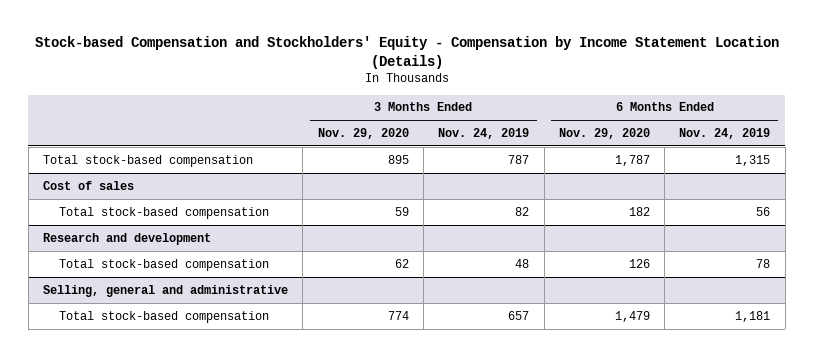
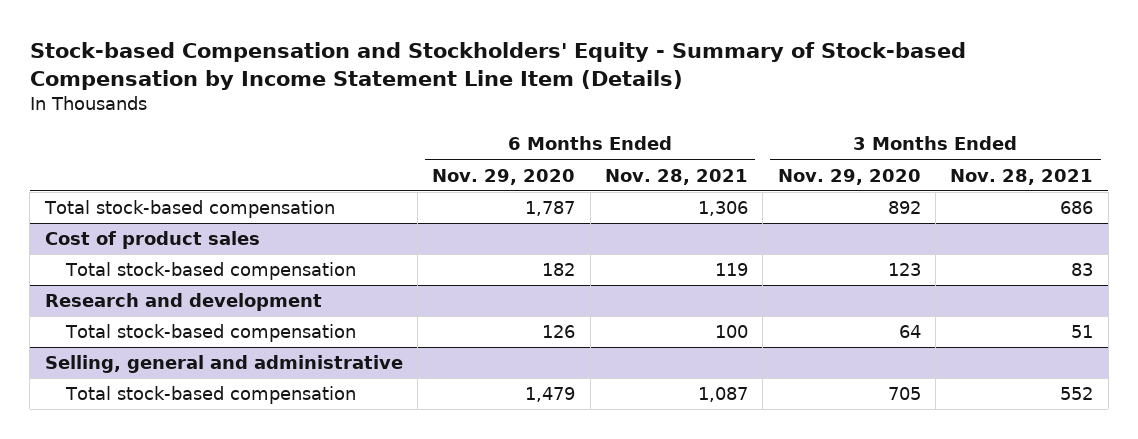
[34,36,779,70] Stock-based Compensation and Stockholders' Equity - Compensation by Income Statement Location (Details) -> [29,41,966,90] Stock-based Compensation and Stockholders' Equity - Summary of Stock-based Compensation by Income Statement Line Item (Details)
[438,127,530,139] Nov. 24, 2019 -> none
[679,127,771,139] Nov. 24, 2019 -> none
none -> [604,168,748,185] Nov. 28, 2021
none -> [950,168,1094,185] Nov. 28, 2021
[387,154,409,164] 895 -> [887,201,921,215] 892
[43,180,135,190] Cost of sales -> [44,231,260,250] Cost of product sales
[394,206,409,216] 59 -> [887,263,921,277] 123
[394,258,409,268] 62 -> [898,325,921,339] 64
[387,310,409,320] 774 -> [887,387,921,401] 705

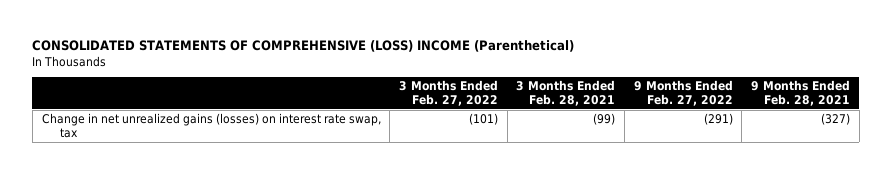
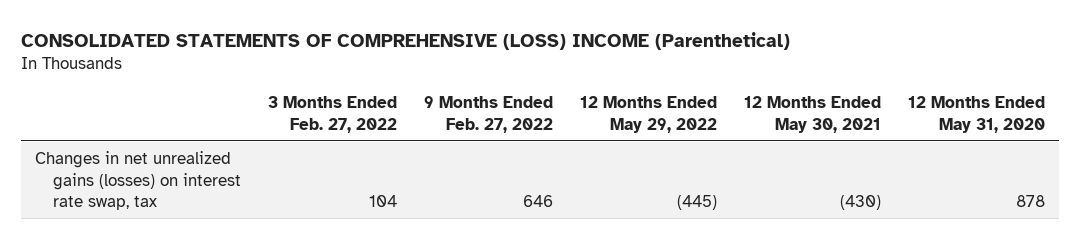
[516,80,616,106] 3 Months Ended Feb. 28, 2021 -> none
[750,80,850,106] 9 Months Ended Feb. 28, 2021 -> none
none -> [580,96,718,133] 12 Months Ended May 29, 2022
none -> [744,96,882,133] 12 Months Ended May 30, 2021
none -> [908,96,1046,133] 12 Months Ended May 31, 2020
[41,113,381,138] Change in net unrealized gains (losses) on interest rate swap, tax -> [34,151,241,211] Changes in net unrealized gains (losses) on interest rate swap, tax
[468,113,498,126] (101) -> [368,195,397,208] 104
[703,113,733,126] (291) -> [522,195,553,208] 646

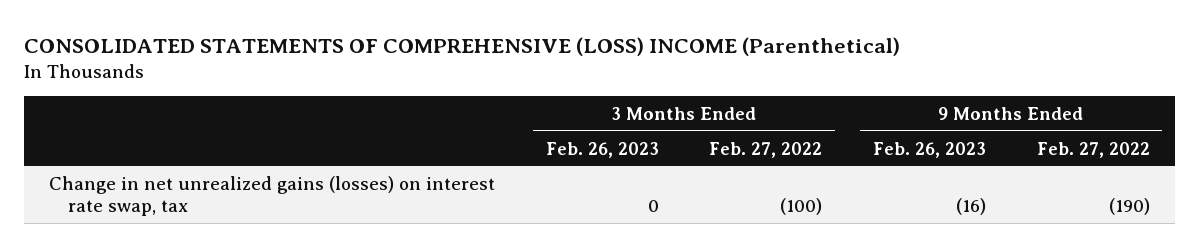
[580,96,718,133] 12 Months Ended May 29, 2022 -> none
[744,96,882,133] 12 Months Ended May 30, 2021 -> none
[908,96,1046,133] 12 Months Ended May 31, 2020 -> none
none -> [545,141,659,158] Feb. 26, 2023
none -> [873,141,987,158] Feb. 26, 2023
[34,151,241,211] Changes in net unrealized gains (losses) on interest rate swap, tax -> [49,175,496,217] Change in net unrealized gains (losses) on interest rate swap, tax
[368,195,397,208] 104 -> [780,198,823,216] (100)
[522,195,553,208] 646 -> [1108,198,1150,216] (190)

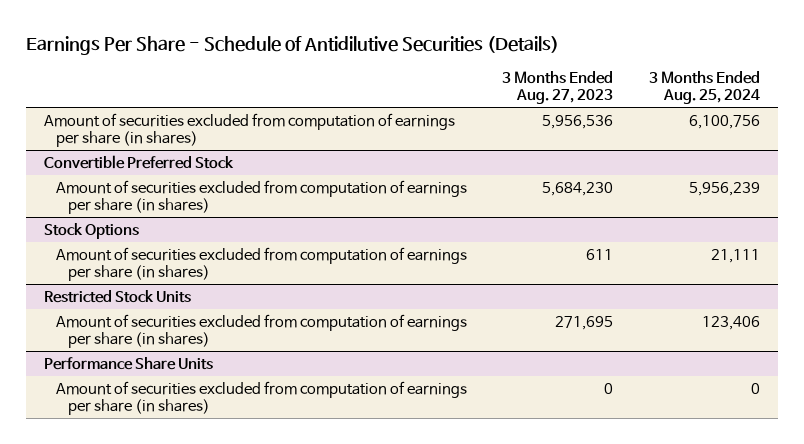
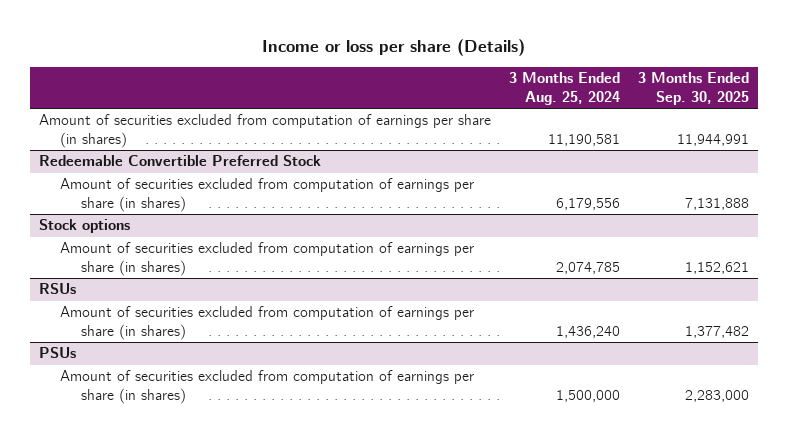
[26,35,560,55] Earnings Per Share - Schedule of Antidilutive Securities (Details) -> [261,39,525,57] Income or loss per share (Details)
[502,70,614,105] 3 Months Ended Aug. 27, 2023 -> none
none -> [637,72,749,105] 3 Months Ended Sep. 30, 2025
[688,114,760,129] 6,100,756 -> [547,134,620,147] 11,190,581
[44,154,235,169] Convertible Preferred Stock -> [38,155,321,167] Redeemable Convertible Preferred Stock
[688,181,760,196] 5,956,239 -> [555,198,620,211] 6,179,556
[44,222,140,239] Stock Options -> [38,219,130,234] Stock options
[710,248,760,263] 21,111 -> [555,262,620,275] 2,074,785
[44,289,192,303] Restricted Stock Units -> [38,283,76,295] RSUs
[701,315,760,330] 123,406 -> [555,326,620,339] 1,436,240
[44,356,214,370] Performance Share Units -> [38,347,76,359] PSUs
[750,382,760,394] 0 -> [555,390,620,403] 1,500,000

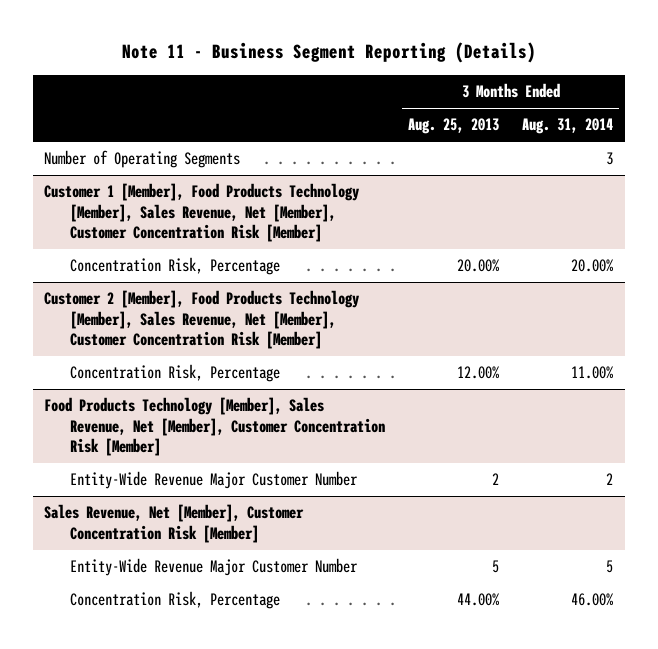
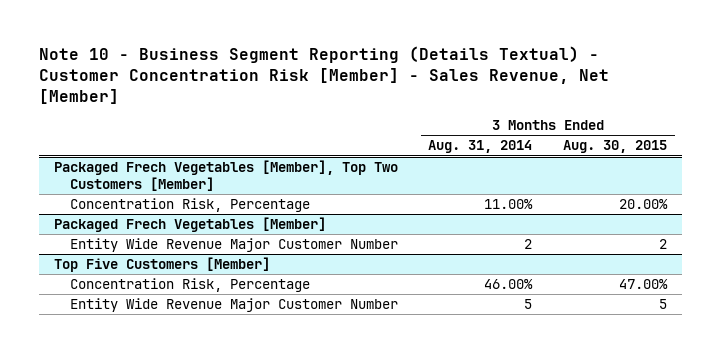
[121,42,536,64] Note 11 - Business Segment Reporting (Details) -> [38,45,609,104] Note 10 - Business Segment Reporting (Details Textual) - Customer Concentration Risk [Member] - Sales Revenue, Net [Member]
[407,118,499,135] Aug. 25, 2013 -> none
none -> [562,140,667,154] Aug. 30, 2015
[44,150,241,169] Number of Operating Segments -> none
[44,183,360,243] Customer 1 [Member], Food Products Technology [Member], Sales Revenue, Net [Member], Customer Concentration Risk [Member] -> none
[69,257,280,276] Concentration Risk, Percentage -> none
[44,290,360,350] Customer 2 [Member], Food Products Technology [Member], Sales Revenue, Net [Member], Customer Concentration Risk [Member] -> none
none -> [53,160,398,191] Packaged Frech Vegetables [Member], Top Two Customers [Member]
[44,397,385,457] Food Products Technology [Member], Sales Revenue, Net [Member], Customer Concentration Risk [Member] -> none
[44,504,305,543] Sales Revenue, Net [Member], Customer Concentration Risk [Member] -> none
[69,558,358,577] Entity-Wide Revenue Major Customer Number -> none
none -> [53,217,326,233] Packaged Frech Vegetables [Member]
[69,471,358,490] Entity-Wide Revenue Major Customer Number -> [69,238,398,253] Entity Wide Revenue Major Customer Number
none -> [53,257,270,273] Top Five Customers [Member]
none -> [69,298,398,313] Entity Wide Revenue Major Customer Number

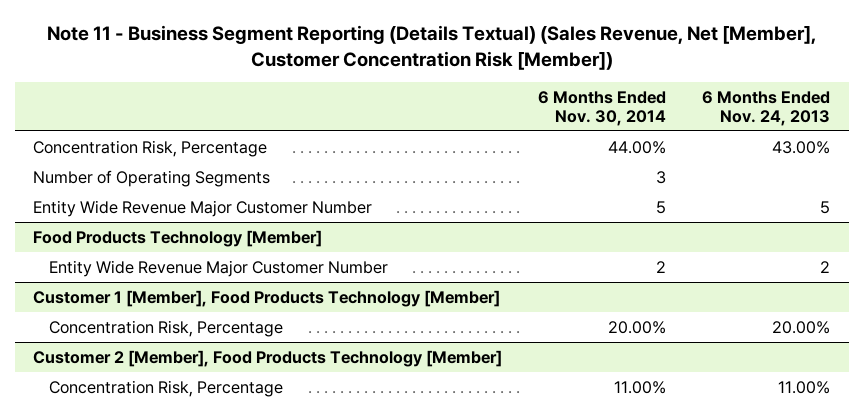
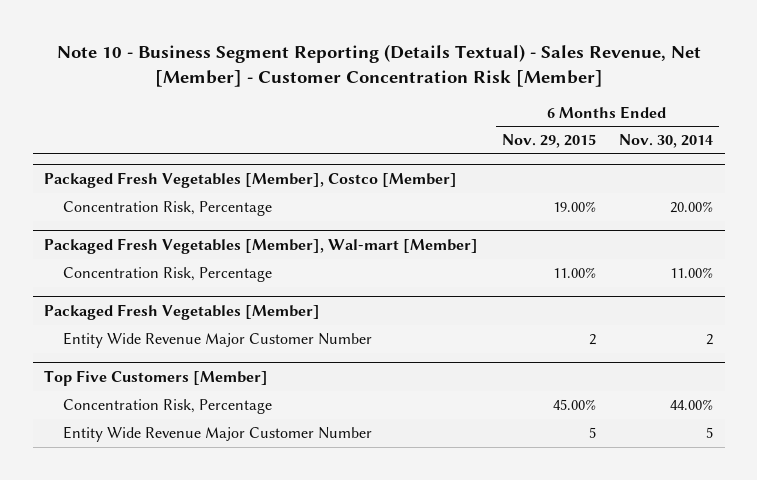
[46,25,816,70] Note 11 - Business Segment Reporting (Details Textual) (Sales Revenue, Net [Member], Customer Concentration Risk [Member]) -> [56,43,701,87] Note 10 - Business Segment Reporting (Details Textual) - Sales Revenue, Net [Member] - Customer Concentration Risk [Member]
[702,90,831,126] 6 Months Ended Nov. 24, 2013 -> none
none -> [501,134,596,149] Nov. 29, 2015
[33,139,268,157] Concentration Risk, Percentage -> none
[33,169,271,187] Number of Operating Segments -> none
[33,199,373,217] Entity Wide Revenue Major Customer Number -> none
[33,229,323,247] Food Products Technology [Member] -> none
[49,259,389,277] Entity Wide Revenue Major Customer Number -> none
[33,289,501,307] Customer 1 [Member], Food Products Technology [Member] -> none
none -> [44,171,458,188] Packaged Fresh Vegetables [Member], Costco [Member]
[33,349,503,367] Customer 2 [Member], Food Products Technology [Member] -> none
none -> [44,237,479,254] Packaged Fresh Vegetables [Member], Wal-mart [Member]
none -> [44,303,321,320] Packaged Fresh Vegetables [Member]
none -> [62,332,372,349] Entity Wide Revenue Major Customer Number
none -> [44,369,269,386] Top Five Customers [Member]
none -> [62,399,272,415] Concentration Risk, Percentage
none -> [62,426,372,443] Entity Wide Revenue Major Customer Number

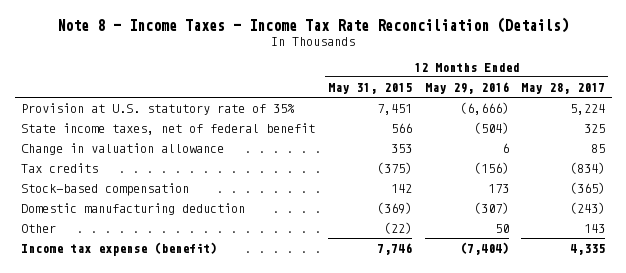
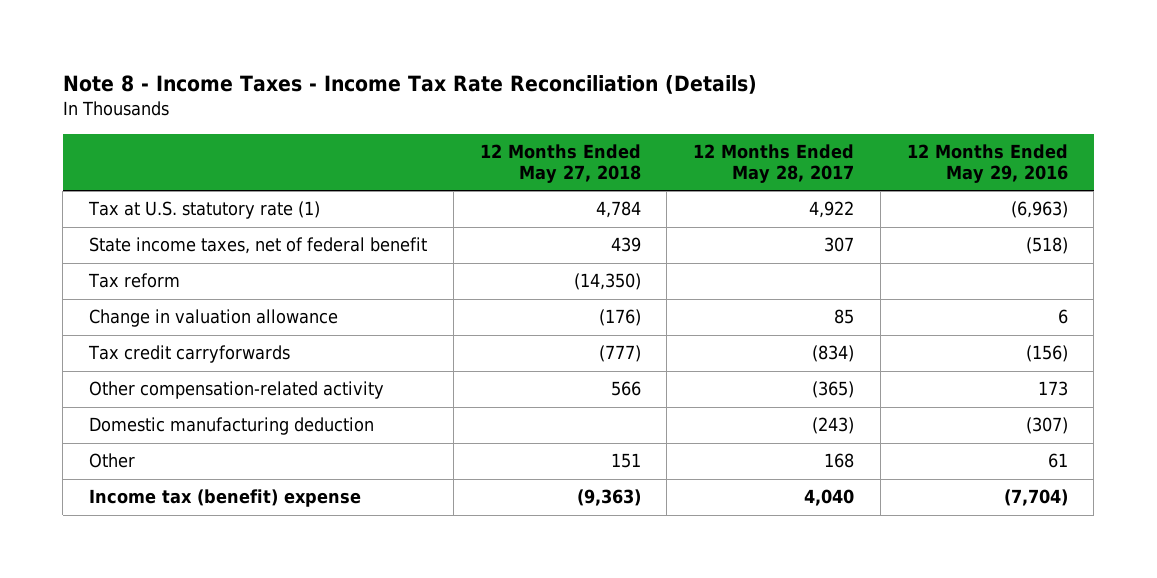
[327,82,412,94] May 31, 2015 -> none
none -> [479,144,641,184] 12 Months Ended May 27, 2018
[21,103,296,116] Provision at U.S. statutory rate of 35% -> [88,201,321,220] Tax at U.S. statutory rate (1)
[459,102,509,116] (6,666) -> [1010,201,1068,219] (6,963)
[570,104,606,116] 5,224 -> [809,201,855,219] 4,922
[473,122,509,135] (504) -> [1025,237,1068,255] (518)
[584,124,606,134] 325 -> [824,237,855,253] 307
none -> [88,273,181,289] Tax reform
[21,163,99,174] Tax credits -> [88,345,291,364] Tax credit carryforwards
[21,183,190,197] Stock-based compensation -> [89,381,385,400] Other compensation-related activity
[494,224,509,234] 50 -> [1047,453,1068,469] 61
[584,224,606,234] 143 -> [824,453,855,469] 168
[21,242,218,257] Income tax expense (benefit) -> [89,489,362,508] Income tax (benefit) expense
[459,242,509,256] (7,404) -> [1003,489,1068,507] (7,704)
[570,244,606,256] 4,335 -> [804,489,855,507] 4,040

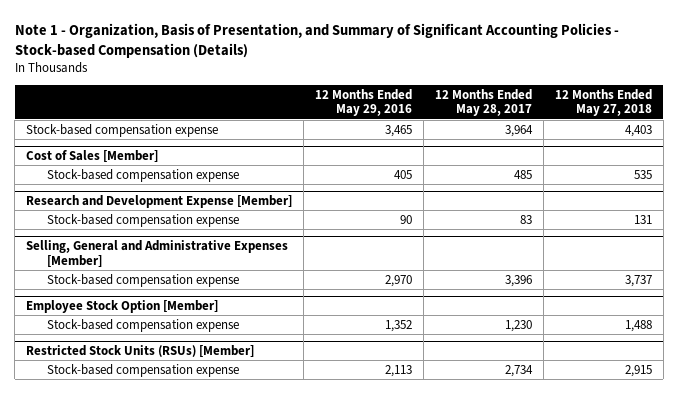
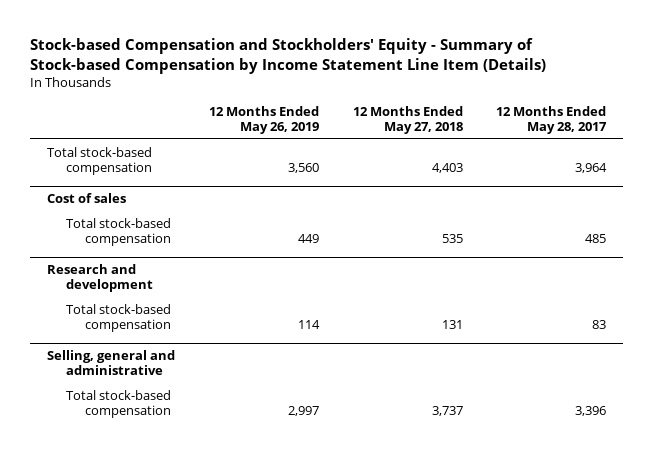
[14,22,619,58] Note 1 - Organization, Basis of Presentation, and Summary of Significant Accounting Policies - Stock-based Compensation (Details) -> [30,37,547,74] Stock-based Compensation and Stockholders' Equity - Summary of Stock-based Compensation by Income Statement Line Item (Details)
[315,88,413,117] 12 Months Ended May 29, 2016 -> none
none -> [208,105,319,135] 12 Months Ended May 26, 2019
[26,300,219,314] Employee Stock Option [Member] -> none
[46,318,239,332] Stock-based compensation expense -> none
[26,345,255,358] Restricted Stock Units (RSUs) [Member] -> none
[46,363,239,377] Stock-based compensation expense -> none
[26,123,219,137] Stock-based compensation expense -> [47,146,153,175] Total stock-based compensation
[26,150,159,163] Cost of Sales [Member] -> [47,193,127,204] Cost of sales
[46,168,239,182] Stock-based compensation expense -> [66,217,172,246] Total stock-based compensation
[26,195,293,209] Research and Development Expense [Member] -> [47,264,154,293] Research and development
[46,213,239,227] Stock-based compensation expense -> [66,303,172,332] Total stock-based compensation
[26,240,289,267] Selling, General and Administrative Expenses [Member] -> [47,350,176,376] Selling, general and administrative
[46,273,239,287] Stock-based compensation expense -> [66,389,172,418] Total stock-based compensation

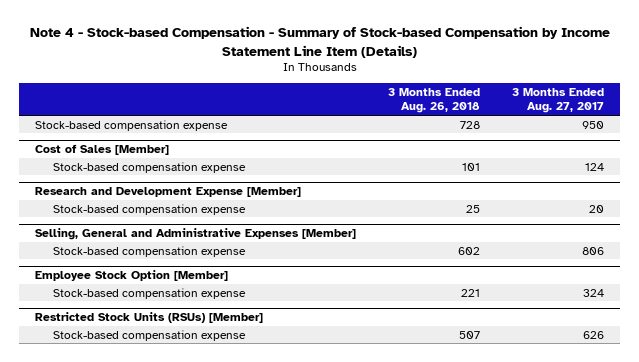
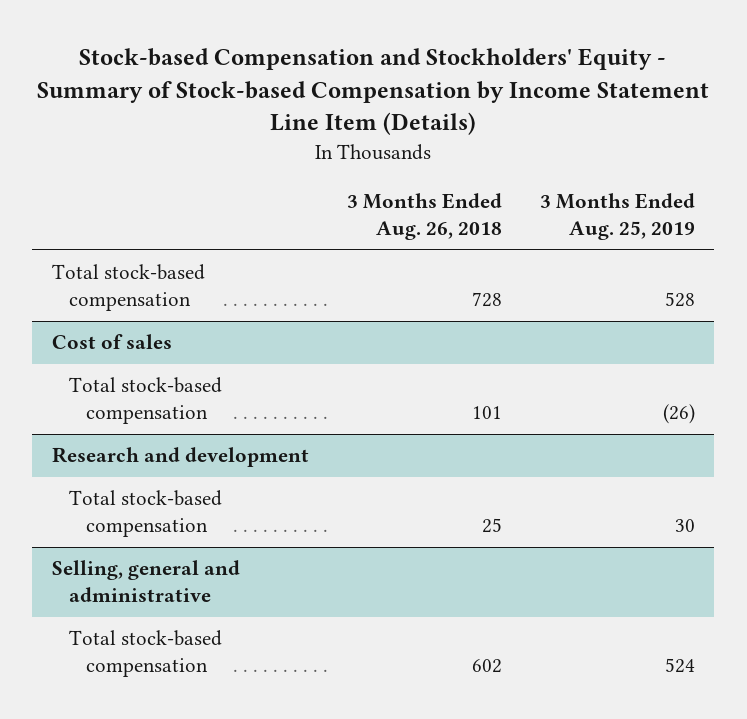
[29,26,610,58] Note 4 - Stock-based Compensation - Summary of Stock-based Compensation by Income Statement Line Item (Details) -> [37,48,710,136] Stock-based Compensation and Stockholders' Equity - Summary of Stock-based Compensation by Income Statement Line Item (Details)
[512,87,605,114] 3 Months Ended Aug. 27, 2017 -> none
none -> [540,193,696,241] 3 Months Ended Aug. 25, 2019
[34,269,228,281] Employee Stock Option [Member] -> none
[53,287,247,299] Stock-based compensation expense -> none
[34,311,263,323] Restricted Stock Units (RSUs) [Member] -> none
[53,329,247,341] Stock-based compensation expense -> none
[34,119,228,131] Stock-based compensation expense -> [51,264,205,312] Total stock-based compensation
[34,143,169,155] Cost of Sales [Member] -> [51,334,172,350] Cost of sales
[53,161,247,173] Stock-based compensation expense -> [68,377,222,425] Total stock-based compensation
[34,186,301,197] Research and Development Expense [Member] -> [51,447,309,468] Research and development
[53,203,247,215] Stock-based compensation expense -> [68,490,222,538] Total stock-based compensation
[34,227,356,240] Selling, General and Administrative Expenses [Member] -> [51,560,240,603] Selling, general and administrative
[53,245,247,257] Stock-based compensation expense -> [68,630,222,678] Total stock-based compensation

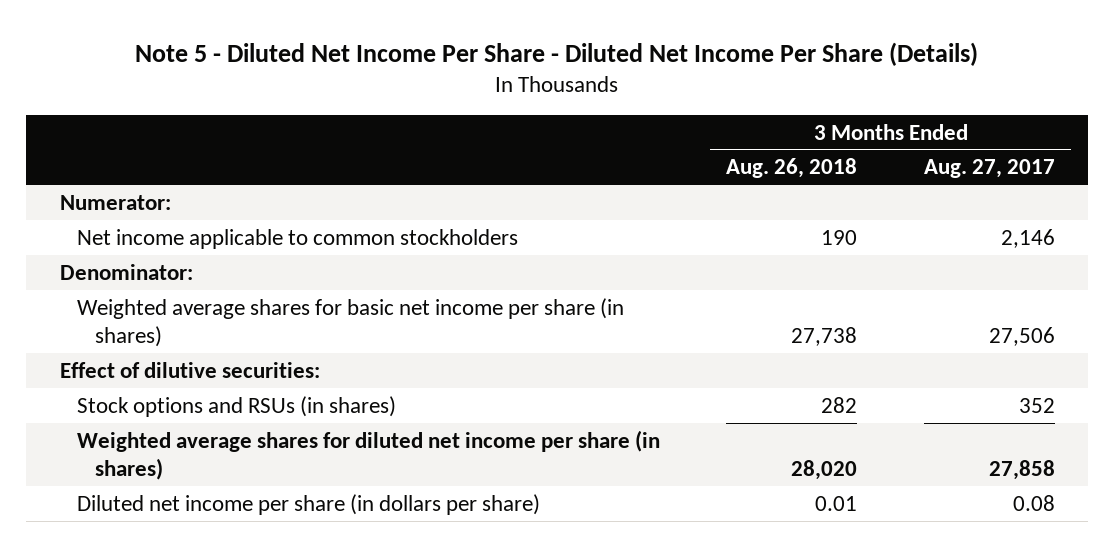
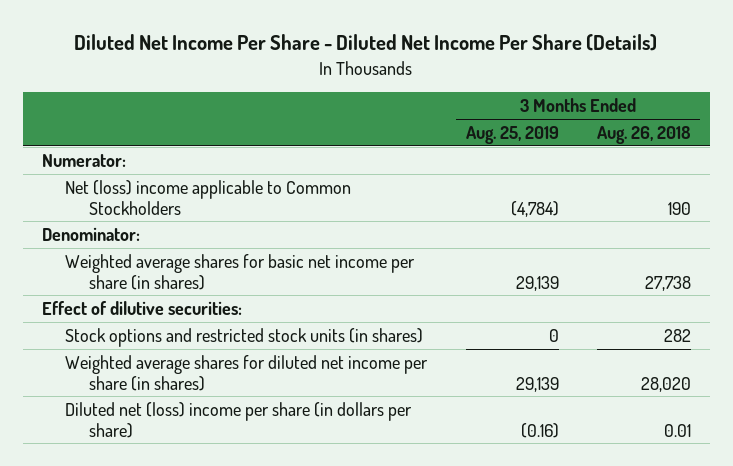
[135,41,979,66] Note 5 - Diluted Net Income Per Share - Diluted Net Income Per Share (Details) -> [74,34,658,52] Diluted Net Income Per Share - Diluted Net Income Per Share (Details)
[923,159,1055,179] Aug. 27, 2017 -> none
none -> [465,126,559,145] Aug. 25, 2019
[77,228,519,249] Net income applicable to common stockholders -> [65,179,352,215] Net (loss) income applicable to Common Stockholders
[77,395,397,417] Stock options and RSUs (in shares) -> [65,327,424,347] Stock options and restricted stock units (in shares)
[77,493,541,515] Diluted net income per share (in dollars per share) -> [65,401,413,438] Diluted net (loss) income per share (in dollars per share)

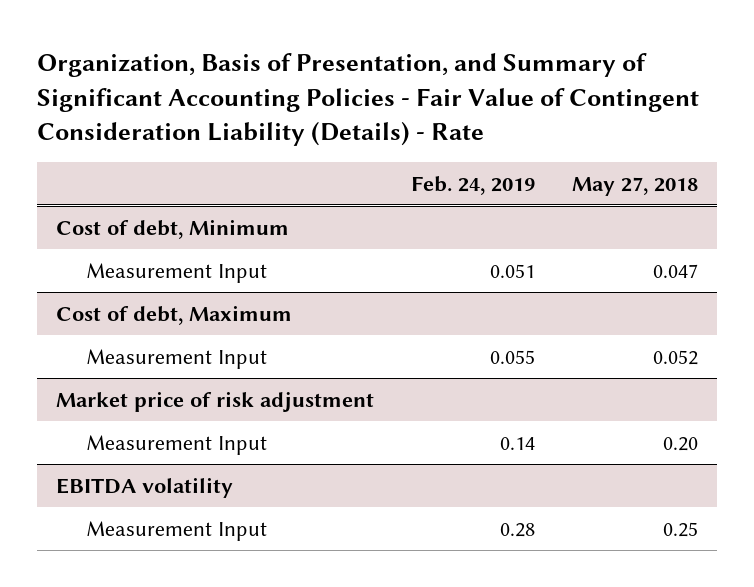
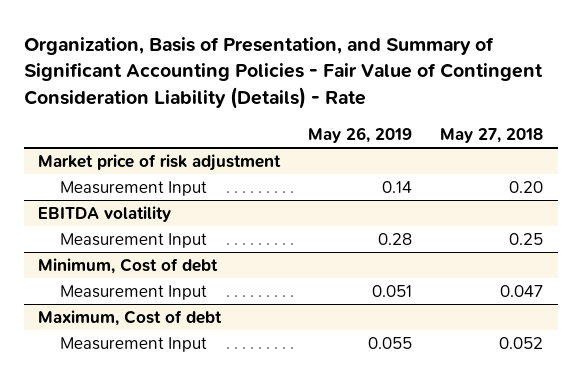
[410,175,535,195] Feb. 24, 2019 -> none
none -> [308,126,413,143] May 26, 2019
[55,218,289,239] Cost of debt, Minimum -> none
[85,262,267,283] Measurement Input -> none
[55,304,292,325] Cost of debt, Maximum -> none
[85,348,267,369] Measurement Input -> none
none -> [38,258,219,275] Minimum, Cost of debt
none -> [60,285,208,301] Measurement Input
none -> [38,310,223,327] Maximum, Cost of debt
none -> [60,337,208,353] Measurement Input

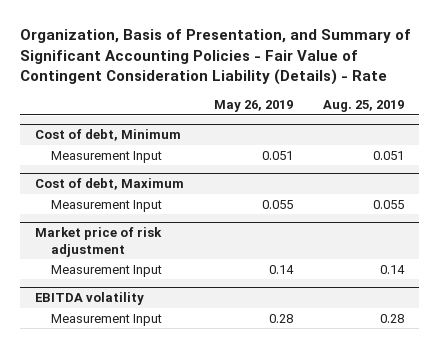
[440,127,544,143] May 27, 2018 -> none
none -> [322,100,404,113] Aug. 25, 2019
none -> [34,129,181,142] Cost of debt, Minimum
none -> [50,150,162,163] Measurement Input
none -> [34,178,184,191] Cost of debt, Maximum
none -> [50,199,162,212] Measurement Input
[38,258,219,275] Minimum, Cost of debt -> none
[60,285,208,301] Measurement Input -> none
[38,310,223,327] Maximum, Cost of debt -> none
[60,337,208,353] Measurement Input -> none

